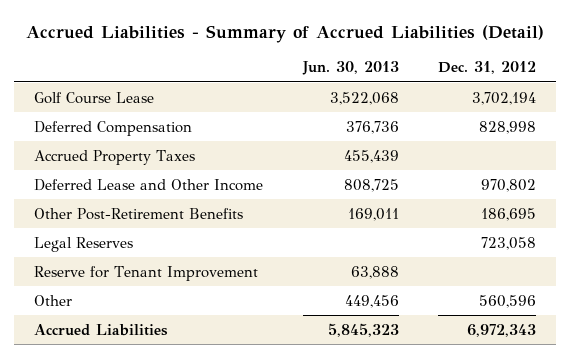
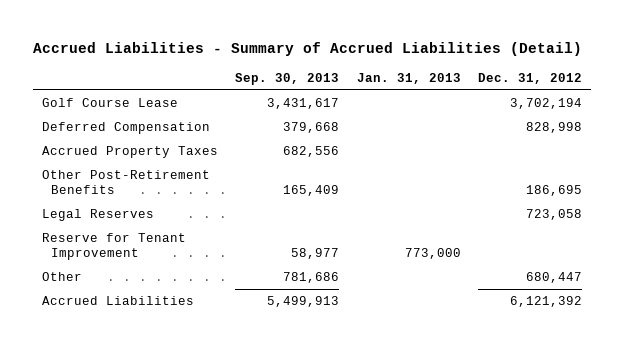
[301,61,399,76] Jun. 30, 2013 -> none
none -> [235,72,340,85] Sep. 30, 2013
none -> [356,72,461,84] Jan. 31, 2013
[33,178,263,191] Deferred Lease and Other Income -> none
[479,294,537,308] 560,596 -> [525,272,582,284] 680,447
[467,323,537,337] 6,972,343 -> [509,296,582,308] 6,121,392

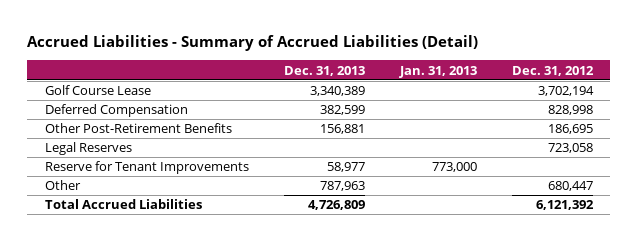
[235,72,340,85] Sep. 30, 2013 -> none
none -> [283,65,365,76] Dec. 31, 2013
[41,146,218,159] Accrued Property Taxes -> none
[41,233,186,261] Reserve for Tenant Improvement -> [44,161,249,175] Reserve for Tenant Improvements
[41,296,194,306] Accrued Liabilities -> [44,199,202,210] Total Accrued Liabilities

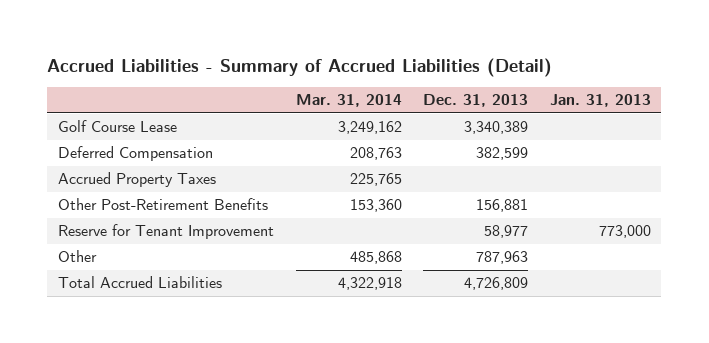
[511,65,594,76] Dec. 31, 2012 -> none
none -> [295,94,402,108] Mar. 31, 2014
none -> [58,172,217,188] Accrued Property Taxes
[44,142,132,156] Legal Reserves -> none
[44,161,249,175] Reserve for Tenant Improvements -> [58,224,275,240] Reserve for Tenant Improvement

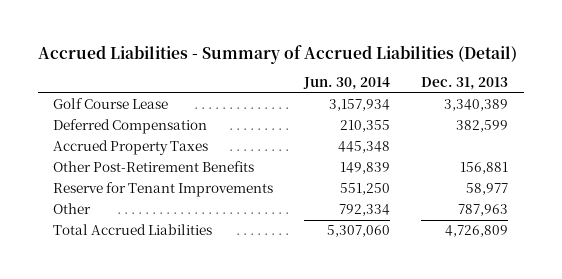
[295,94,402,108] Mar. 31, 2014 -> none
[549,94,651,108] Jan. 31, 2013 -> none
none -> [303,77,391,91] Jun. 30, 2014
[58,224,275,240] Reserve for Tenant Improvement -> [53,182,274,198] Reserve for Tenant Improvements

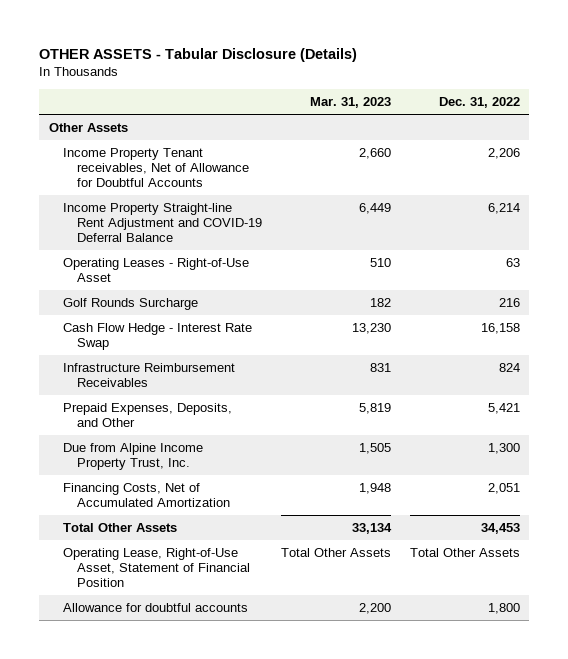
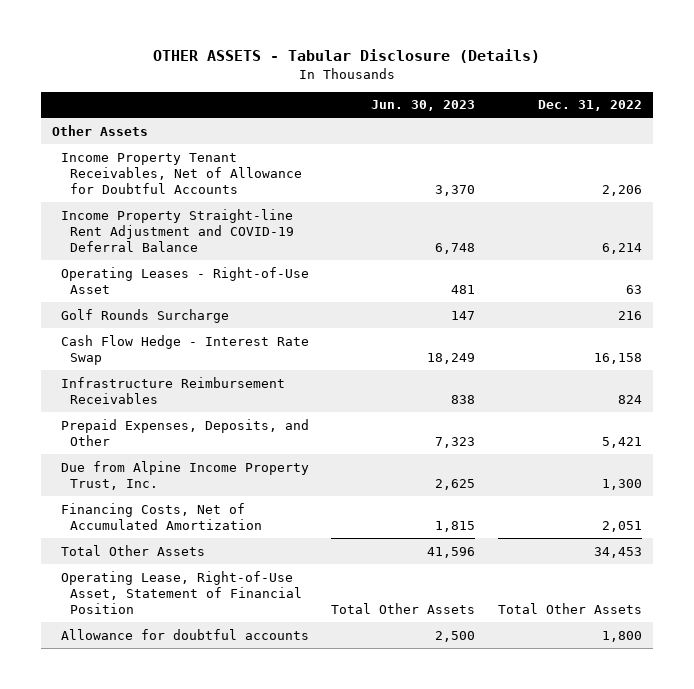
[309,97,391,109] Mar. 31, 2023 -> none
none -> [371,100,476,112] Jun. 30, 2023
[62,147,250,187] Income Property Tenant receivables, Net of Allowance for Doubtful Accounts -> [61,152,303,195] Income Property Tenant Receivables, Net of Allowance for Doubtful Accounts

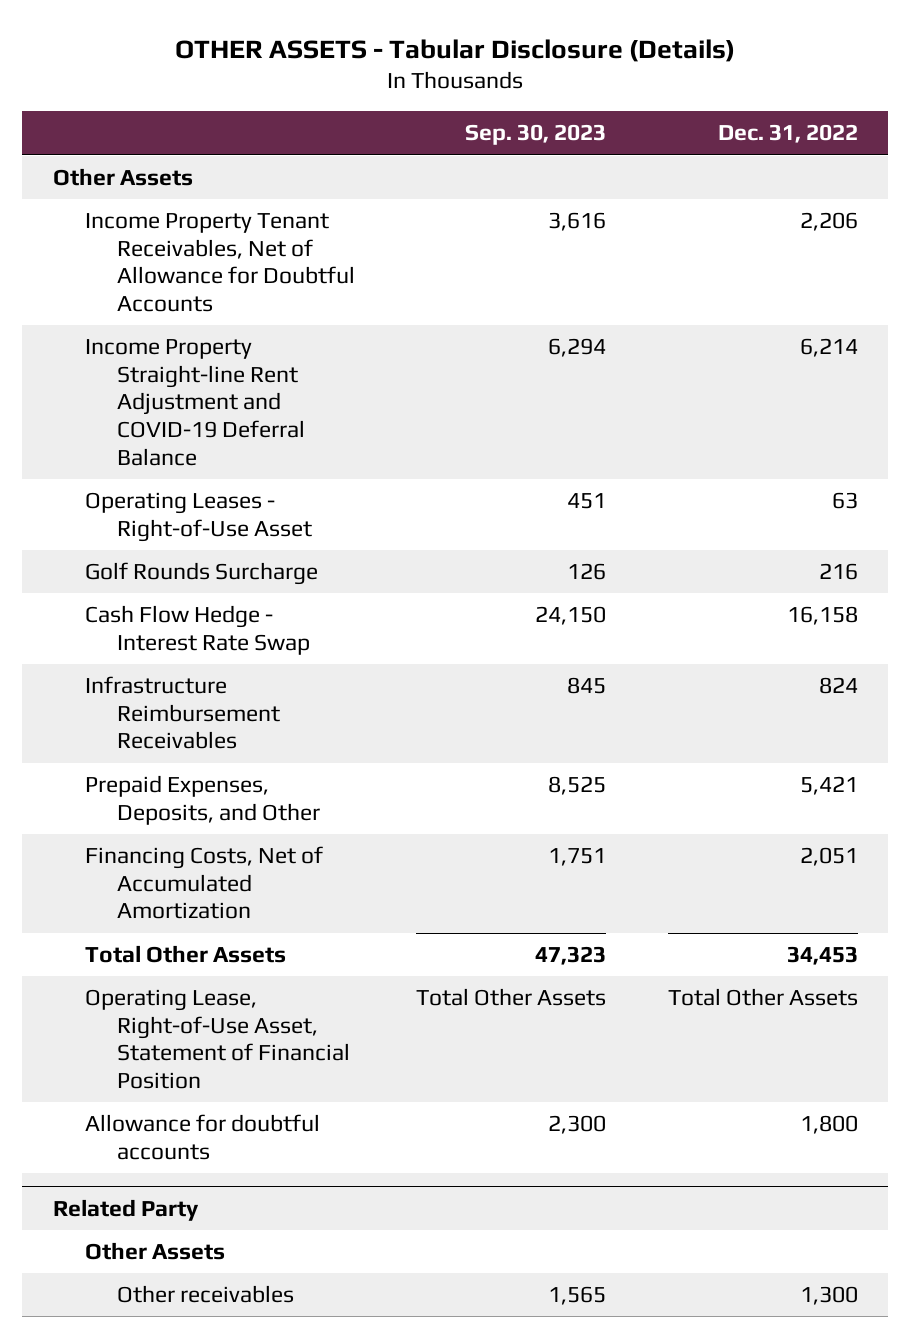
[371,100,476,112] Jun. 30, 2023 -> none
none -> [465,124,607,146] Sep. 30, 2023
[61,460,310,490] Due from Alpine Income Property Trust, Inc. -> none
none -> [52,1198,199,1221] Related Party
none -> [84,1242,225,1261] Other Assets
none -> [116,1285,294,1304] Other receivables

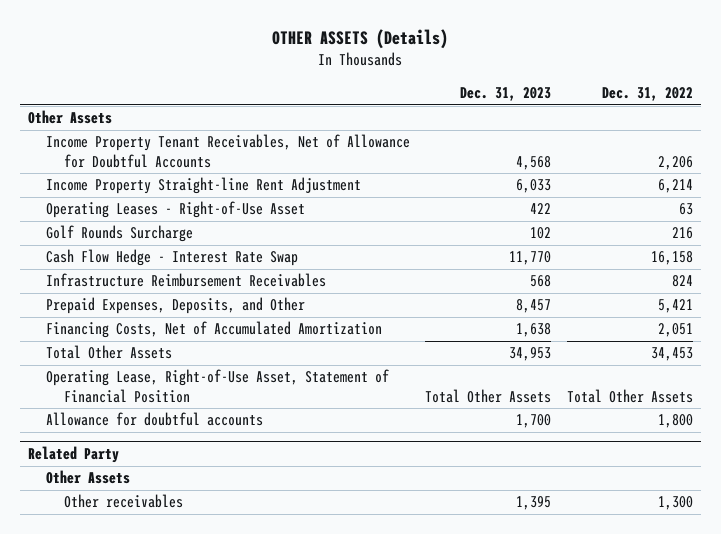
[175,38,736,62] OTHER ASSETS - Tabular Disclosure (Details) -> [272,29,449,50] OTHER ASSETS (Details)
[465,124,607,146] Sep. 30, 2023 -> none
none -> [460,87,552,102] Dec. 31, 2023
[84,339,305,466] Income Property Straight-line Rent Adjustment and COVID-19 Deferral Balance -> [45,177,361,195] Income Property Straight-line Rent Adjustment

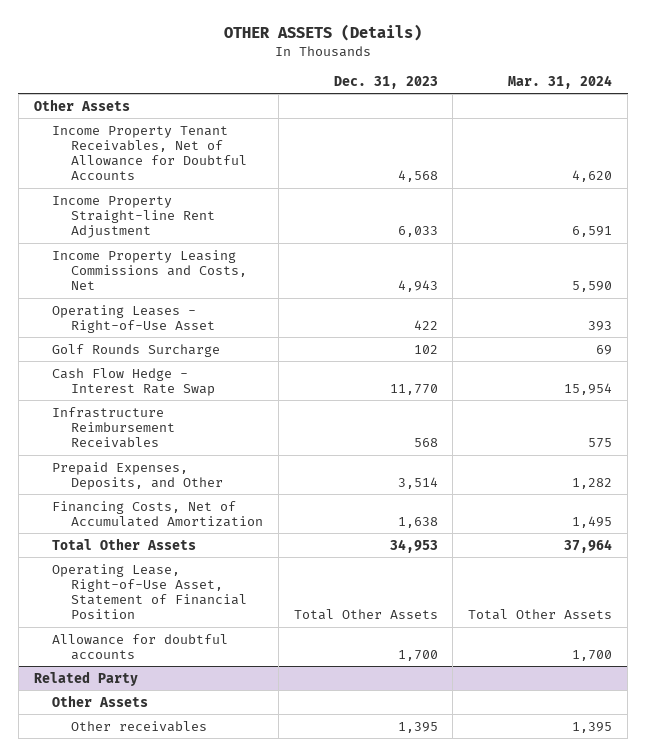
[602,87,694,102] Dec. 31, 2022 -> none
none -> [508,74,613,89] Mar. 31, 2024
none -> [52,249,247,291] Income Property Leasing Commissions and Costs, Net
[516,299,552,314] 8,457 -> [397,476,438,489] 3,514

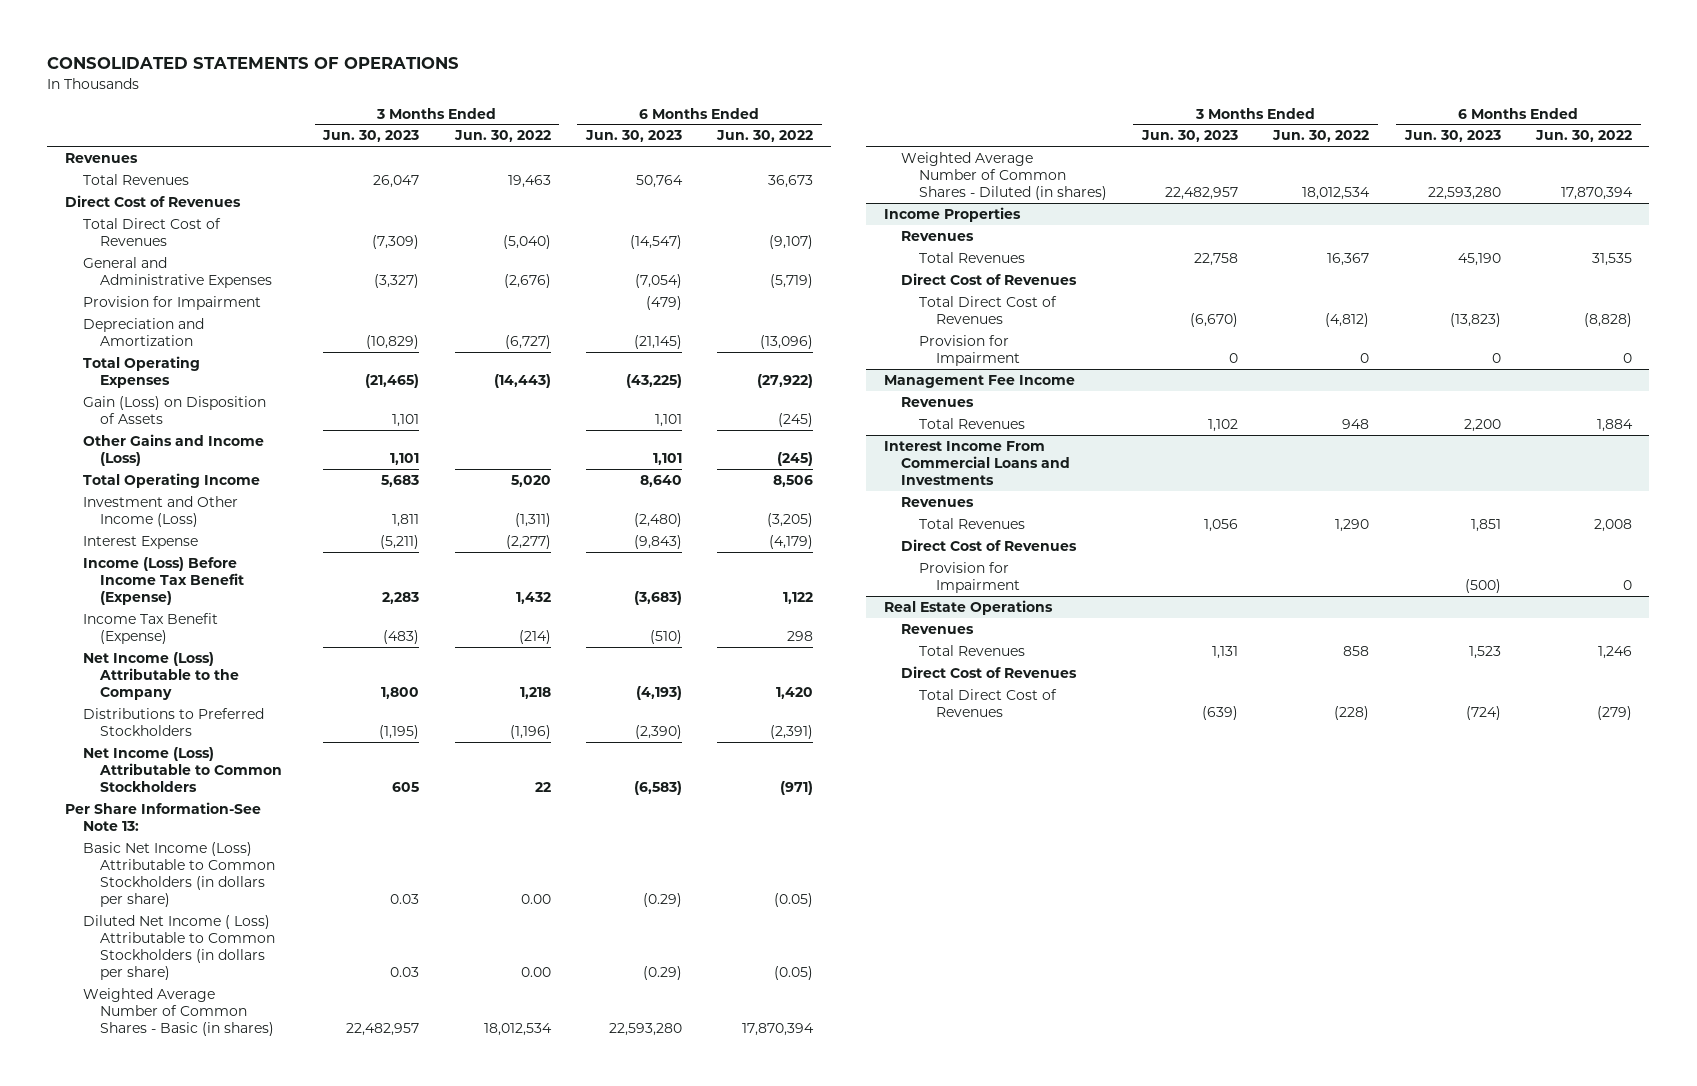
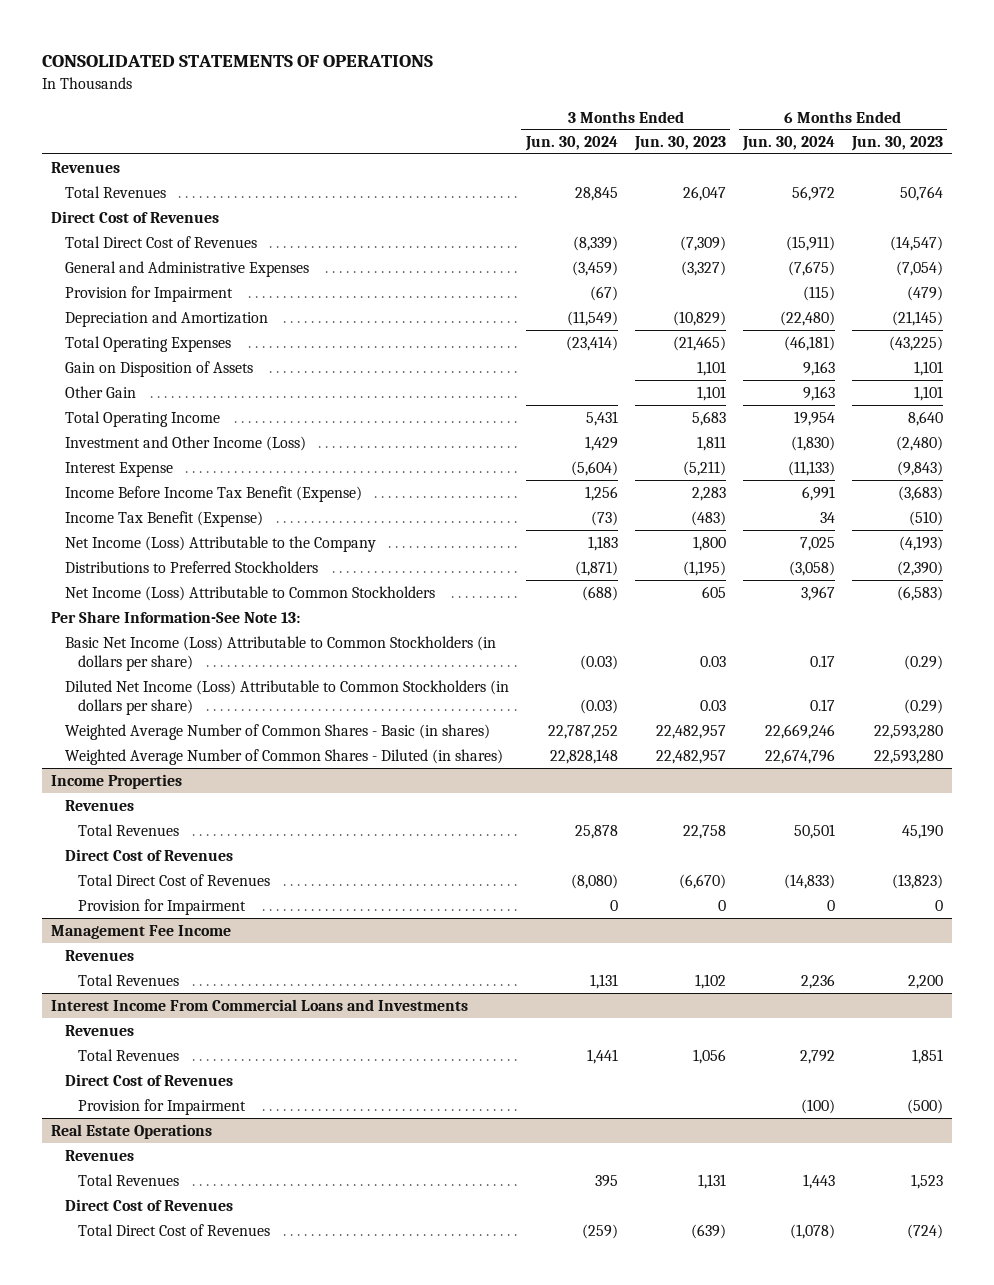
[453,130,551,143] Jun. 30, 2022 -> none
[716,130,814,143] Jun. 30, 2022 -> none
none -> [524,136,618,152] Jun. 30, 2024
none -> [742,136,836,152] Jun. 30, 2024
[82,395,266,425] Gain (Loss) on Disposition of Assets -> [64,360,253,377] Gain on Disposition of Assets
[82,433,264,467] Other Gains and Income (Loss) -> [64,385,136,398] Other Gain
[82,556,245,606] Income (Loss) Before Income Tax Benefit (Expense) -> [64,485,362,502] Income Before Income Tax Benefit (Expense)
[82,914,276,981] Diluted Net Income ( Loss) Attributable to Common Stockholders (in dollars per share) -> [64,679,509,715] Diluted Net Income (Loss) Attributable to Common Stockholders (in dollars per share)

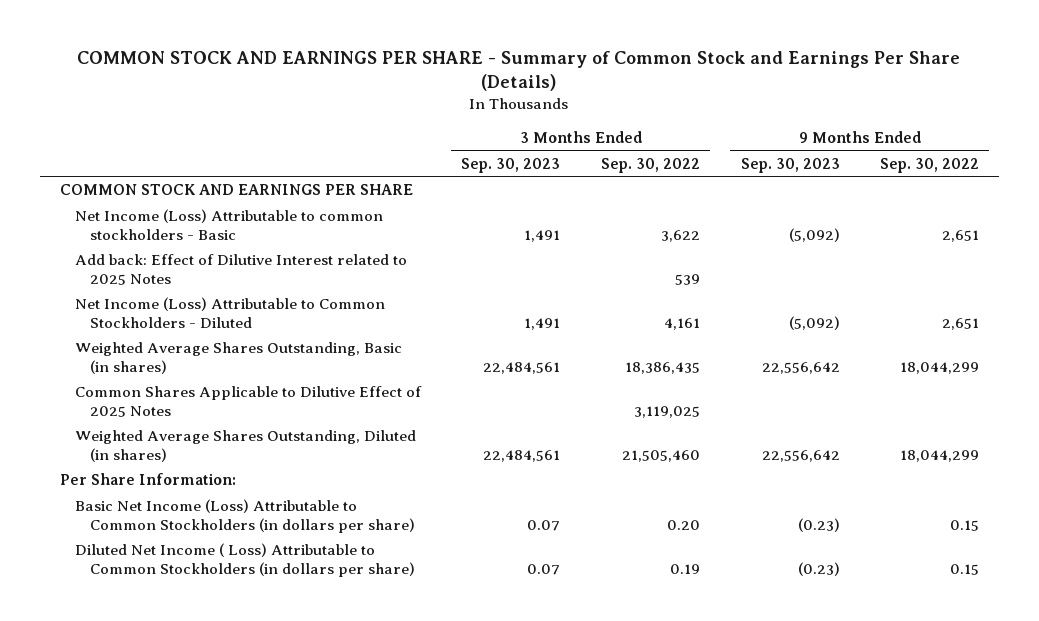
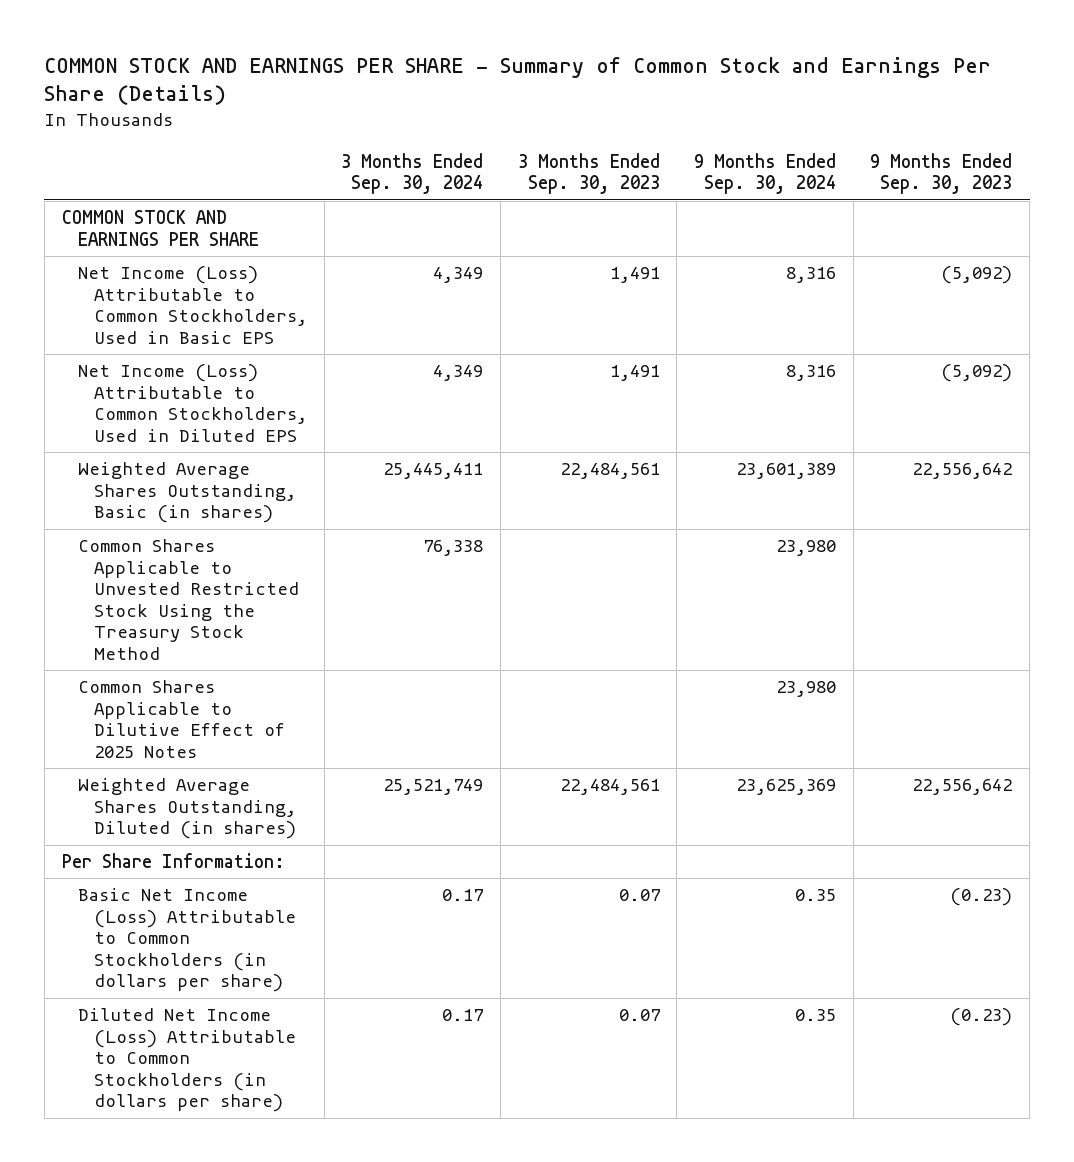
[600,157,700,173] Sep. 30, 2022 -> none
[880,157,980,173] Sep. 30, 2022 -> none
none -> [341,152,484,195] 3 Months Ended Sep. 30, 2024
none -> [694,152,837,195] 9 Months Ended Sep. 30, 2024
[74,254,407,285] Add back: Effect of Dilutive Interest related to 2025 Notes -> none
[74,209,383,240] Net Income (Loss) Attributable to common stockholders - Basic -> [77,266,307,344] Net Income (Loss) Attributable to Common Stockholders, Used in Basic EPS
[74,297,385,328] Net Income (Loss) Attributable to Common Stockholders - Diluted -> [77,364,307,442] Net Income (Loss) Attributable to Common Stockholders, Used in Diluted EPS
none -> [77,539,299,660] Common Shares Applicable to Unvested Restricted Stock Using the Treasury Stock Method
[74,543,415,577] Diluted Net Income ( Loss) Attributable to Common Stockholders (in dollars per share) -> [77,1008,296,1113] Diluted Net Income (Loss) Attributable to Common Stockholders (in dollars per share)

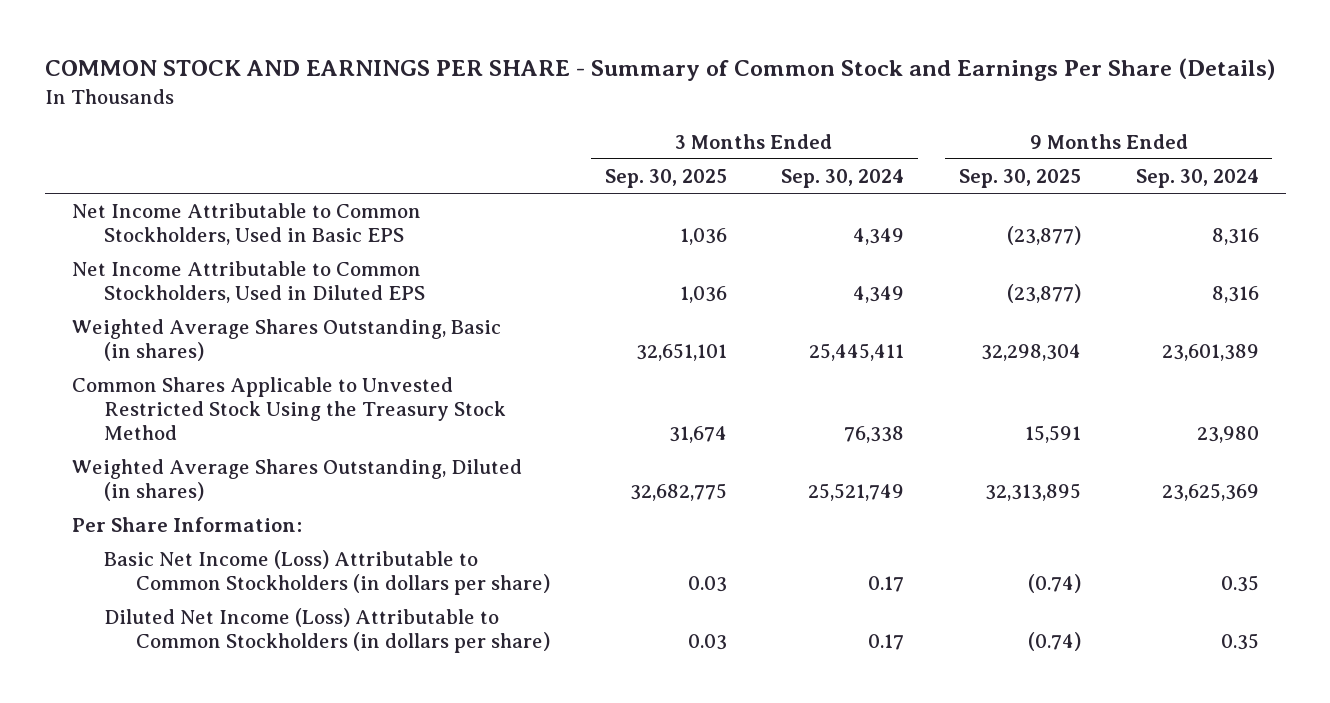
[517,152,660,195] 3 Months Ended Sep. 30, 2023 -> none
[870,152,1013,195] 9 Months Ended Sep. 30, 2023 -> none
none -> [604,169,727,189] Sep. 30, 2025
none -> [958,169,1081,189] Sep. 30, 2025
[61,210,259,246] COMMON STOCK AND EARNINGS PER SHARE -> none
[77,266,307,344] Net Income (Loss) Attributable to Common Stockholders, Used in Basic EPS -> [71,203,421,246] Net Income Attributable to Common Stockholders, Used in Basic EPS
[77,364,307,442] Net Income (Loss) Attributable to Common Stockholders, Used in Diluted EPS -> [71,261,425,304] Net Income Attributable to Common Stockholders, Used in Diluted EPS
[77,680,285,758] Common Shares Applicable to Dilutive Effect of 2025 Notes -> none

